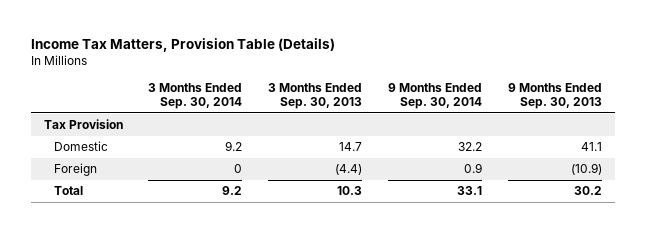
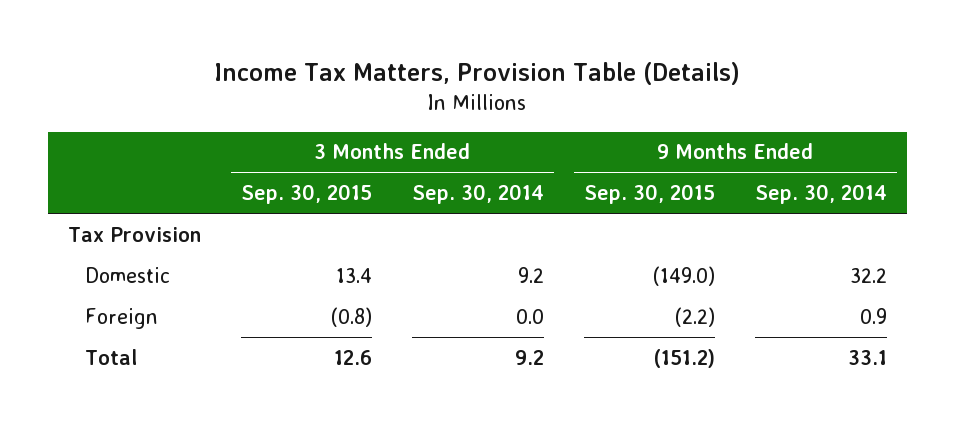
[268,83,363,110] 3 Months Ended Sep. 30, 2013 -> none
[508,83,603,110] 9 Months Ended Sep. 30, 2013 -> none
none -> [240,184,372,205] Sep. 30, 2015
none -> [583,184,715,205] Sep. 30, 2015
[234,164,243,174] 0 -> [515,308,544,324] 0.0

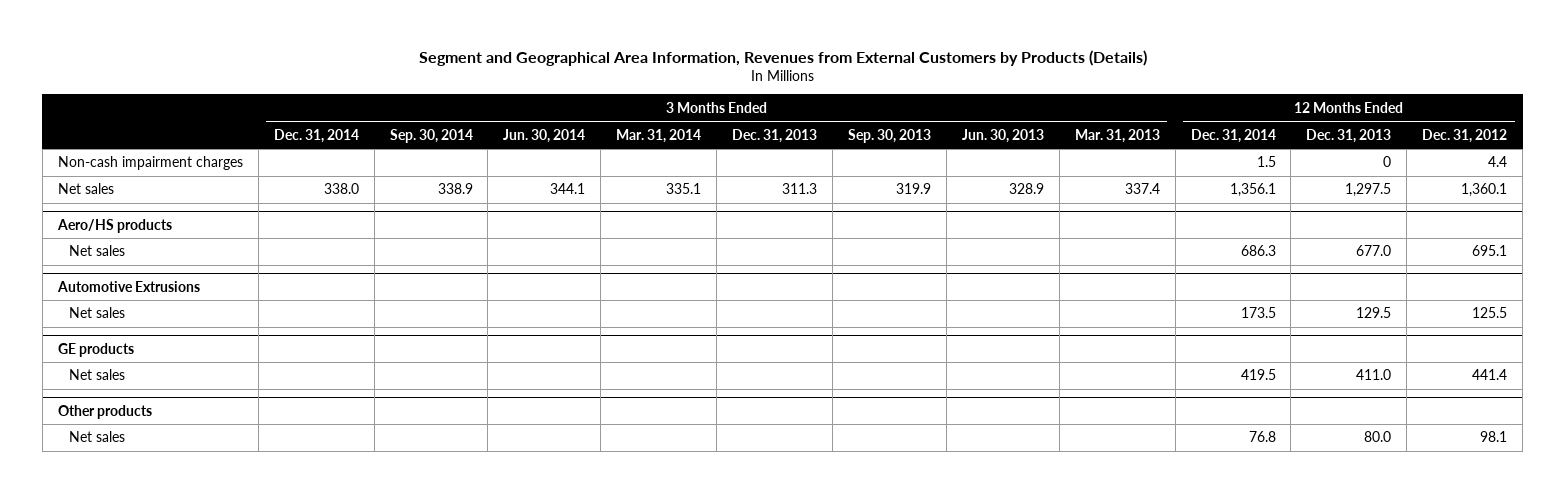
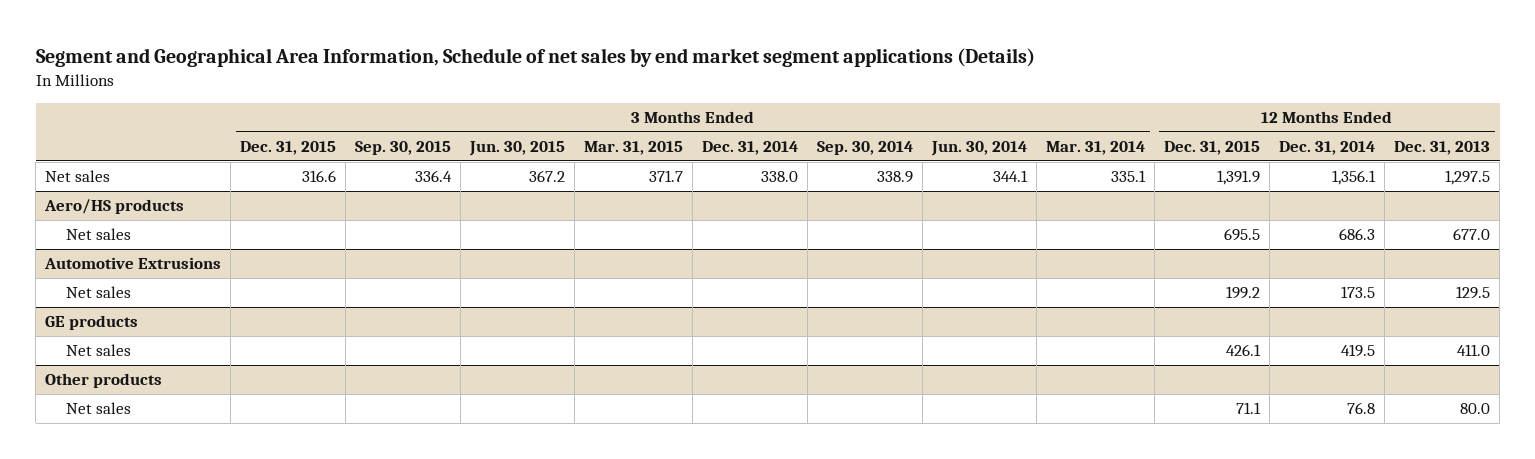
[418,50,1147,67] Segment and Geographical Area Information, Revenues from External Customers by Products (Details) -> [35,47,1035,67] Segment and Geographical Area Information, Schedule of net sales by end market segment applications (Details)
[732,128,818,143] Dec. 31, 2013 -> none
[847,128,931,143] Sep. 30, 2013 -> none
[961,128,1044,143] Jun. 30, 2013 -> none
[1074,128,1160,143] Mar. 31, 2013 -> none
[1422,128,1508,143] Dec. 31, 2012 -> none
none -> [240,141,337,156] Dec. 31, 2015
none -> [355,141,452,156] Sep. 30, 2015
none -> [469,141,566,157] Jun. 30, 2015
none -> [584,141,684,156] Mar. 31, 2015
none -> [1164,141,1261,156] Dec. 31, 2015
[57,156,243,171] Non-cash impairment charges -> none

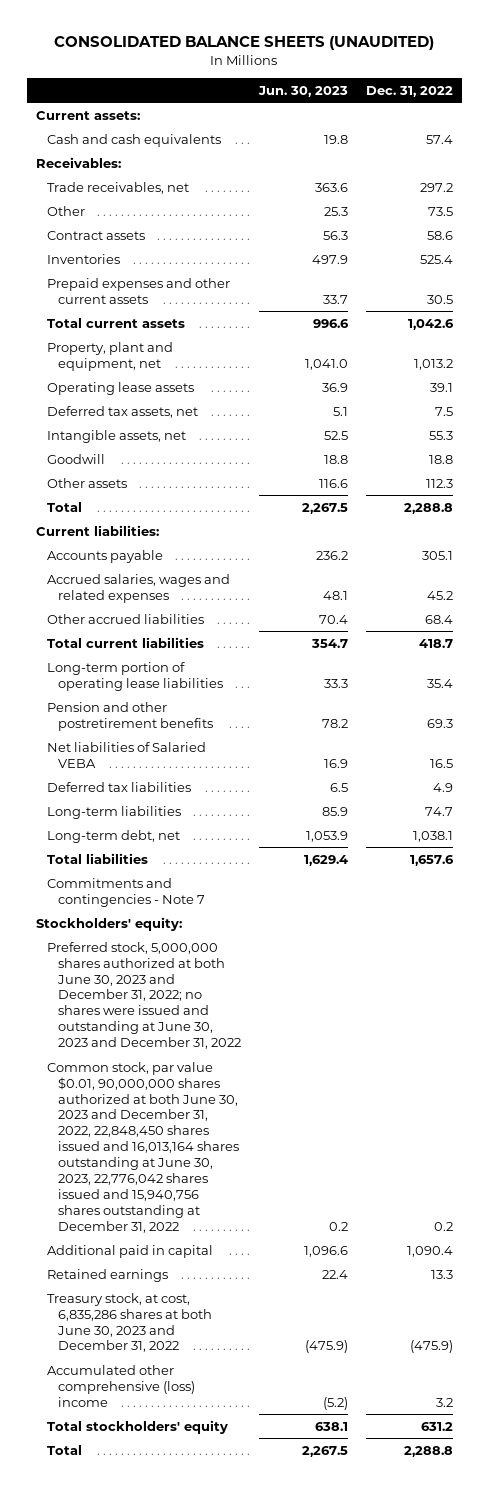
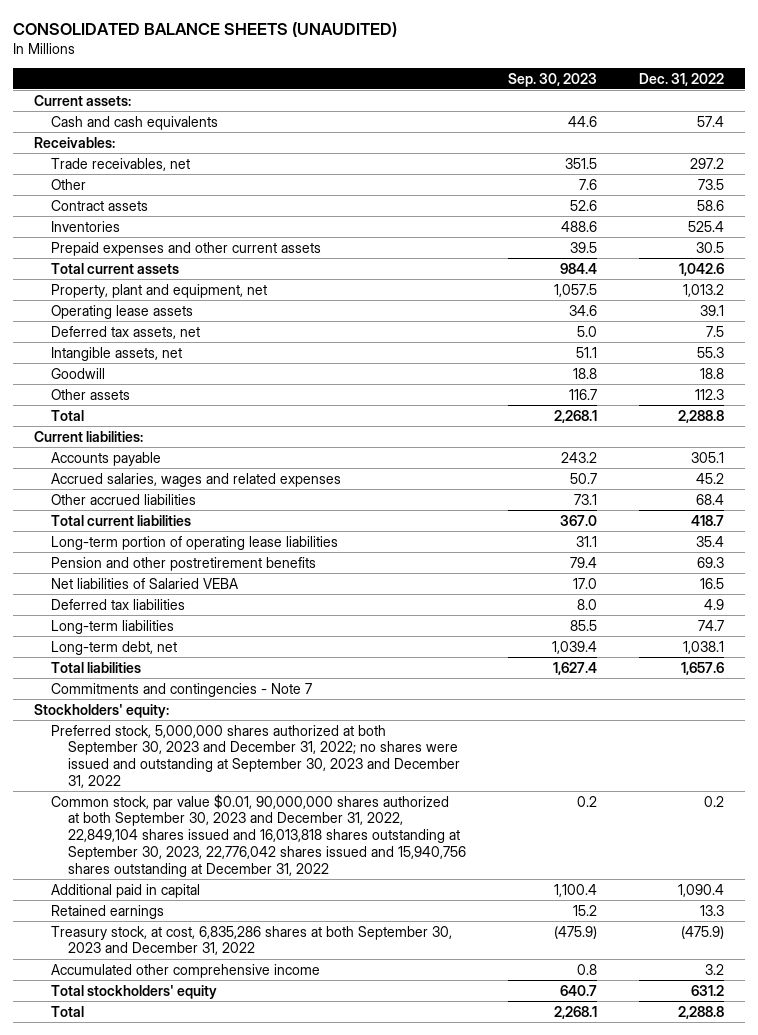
[258,85,349,97] Jun. 30, 2023 -> none
none -> [508,72,598,87] Sep. 30, 2023
[47,941,242,1050] Preferred stock, 5,000,000 shares authorized at both June 30, 2023 and December 31, 2022; no shares were issued and outstanding at June 30, 2023 and December 31, 2022 -> [51,724,461,789] Preferred stock, 5,000,000 shares authorized at both September 30, 2023 and December 31, 2022; no shares were issued and outstanding at September 30, 2023 and December 31, 2022
[47,1061,240,1233] Common stock, par value $0.01, 90,000,000 shares authorized at both June 30, 2023 and December 31, 2022, 22,848,450 shares issued and 16,013,164 shares outstanding at June 30, 2023, 22,776,042 shares issued and 15,940,756 shares outstanding at December 31, 2022 -> [51,793,467,878] Common stock, par value $0.01, 90,000,000 shares authorized at both September 30, 2023 and December 31, 2022, 22,849,104 shares issued and 16,013,818 shares outstanding at September 30, 2023, 22,776,042 shares issued and 15,940,756 shares outstanding at December 31, 2022
[47,1292,213,1353] Treasury stock, at cost, 6,835,286 shares at both June 30, 2023 and December 31, 2022 -> [51,925,453,956] Treasury stock, at cost, 6,835,286 shares at both September 30, 2023 and December 31, 2022
[47,1364,196,1407] Accumulated other comprehensive (loss) income -> [51,963,321,978] Accumulated other comprehensive income

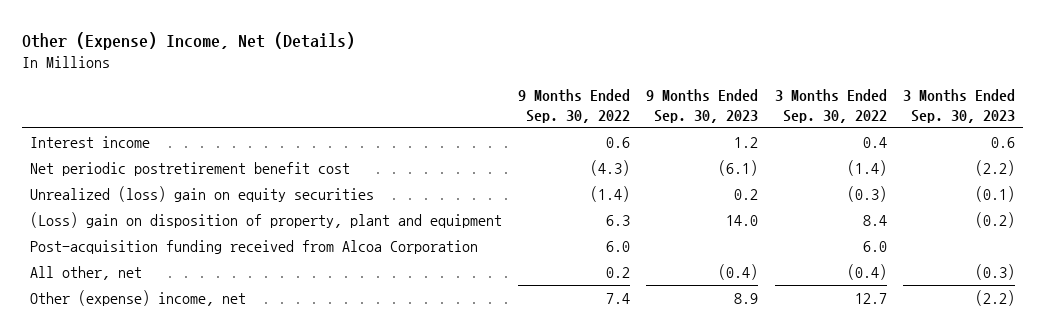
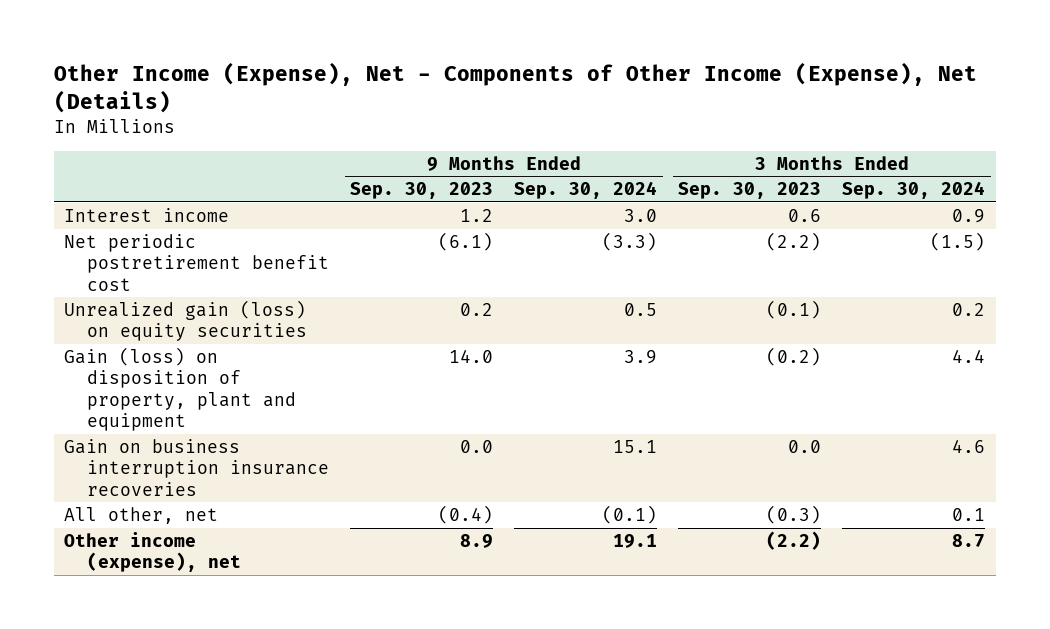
[21,31,355,50] Other (Expense) Income, Net (Details) -> [53,62,977,113] Other Income (Expense), Net - Components of Other Income (Expense), Net (Details)
[517,89,630,123] 9 Months Ended Sep. 30, 2022 -> none
[774,89,887,123] 3 Months Ended Sep. 30, 2022 -> none
none -> [514,181,658,200] Sep. 30, 2024
none -> [842,181,986,200] Sep. 30, 2024
[29,239,478,254] Post-acquisition funding received from Alcoa Corporation -> none
[29,185,374,202] Unrealized (loss) gain on equity securities -> [64,300,308,342] Unrealized gain (loss) on equity securities
[29,211,502,228] (Loss) gain on disposition of property, plant and equipment -> [64,347,297,432] Gain (loss) on disposition of property, plant and equipment
none -> [64,439,330,496] Gain on business interruption insurance recoveries
[29,289,246,306] Other (expense) income, net -> [64,532,242,573] Other income (expense), net

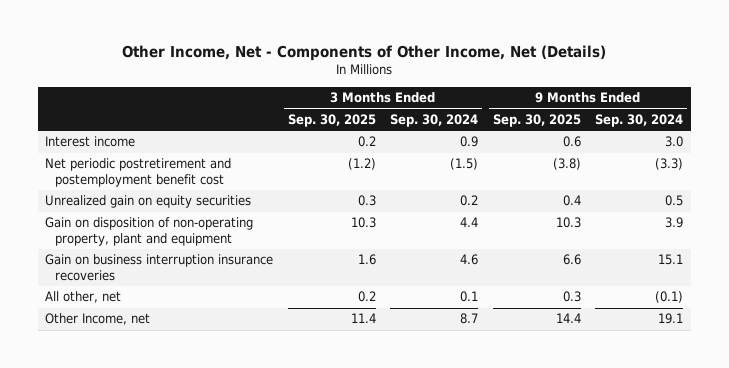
[53,62,977,113] Other Income (Expense), Net - Components of Other Income (Expense), Net (Details) -> [122,45,607,62] Other Income, Net - Components of Other Income, Net (Details)
[350,182,494,200] Sep. 30, 2023 -> none
[678,182,822,200] Sep. 30, 2023 -> none
none -> [287,113,376,127] Sep. 30, 2025
none -> [492,113,581,127] Sep. 30, 2025
[64,234,330,291] Net periodic postretirement benefit cost -> [45,158,232,188] Net periodic postretirement and postemployment benefit cost
[64,300,308,342] Unrealized gain (loss) on equity securities -> [45,195,252,209] Unrealized gain on equity securities
[64,347,297,432] Gain (loss) on disposition of property, plant and equipment -> [45,217,254,247] Gain on disposition of non-operating property, plant and equipment
[64,532,242,573] Other income (expense), net -> [45,313,151,326] Other Income, net

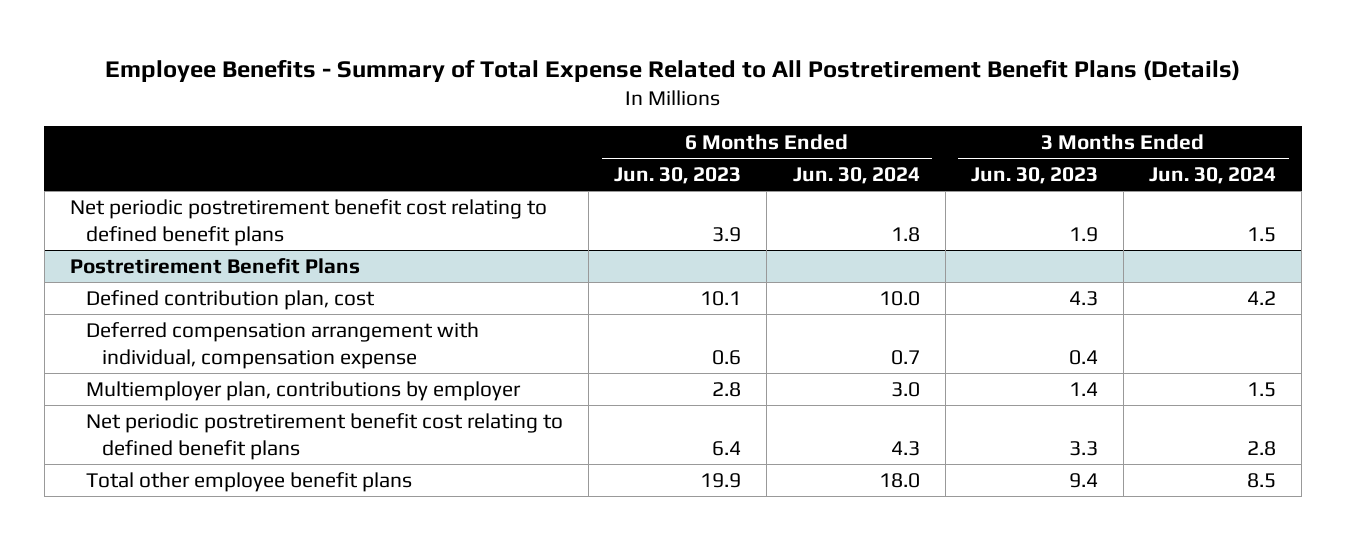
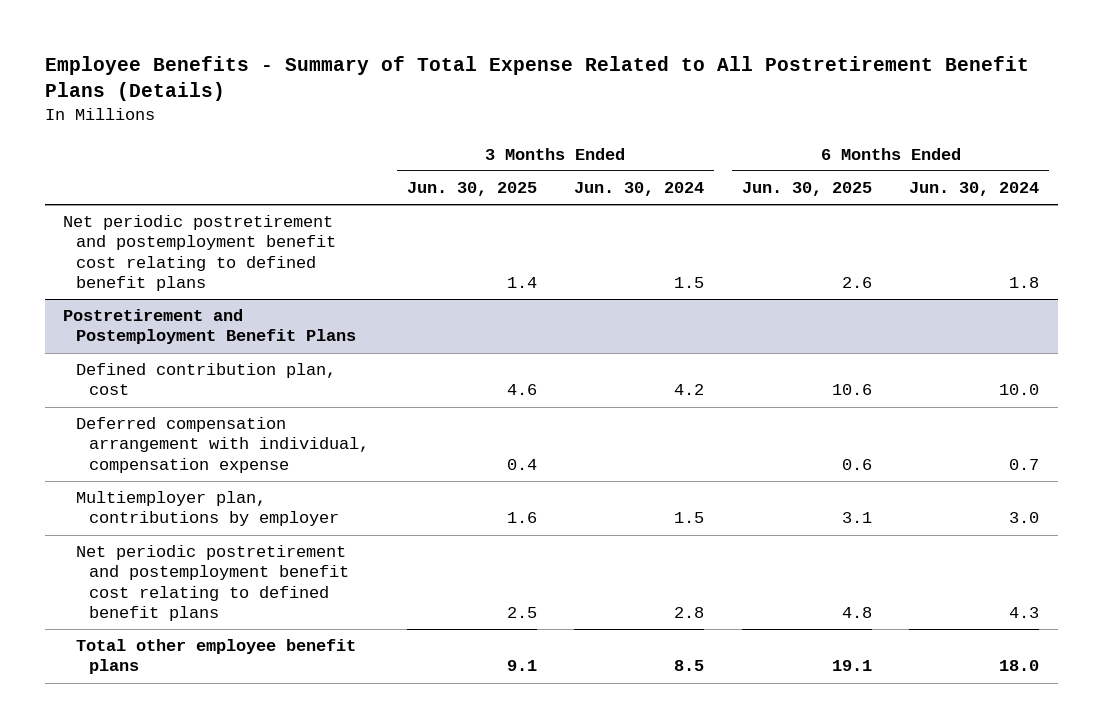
[614,167,742,185] Jun. 30, 2023 -> none
[970,167,1098,185] Jun. 30, 2023 -> none
none -> [406,182,537,197] Jun. 30, 2025
none -> [741,182,872,197] Jun. 30, 2025
[69,198,547,246] Net periodic postretirement benefit cost relating to defined benefit plans -> [63,215,337,291] Net periodic postretirement and postemployment benefit cost relating to defined benefit plans
[69,257,360,274] Postretirement Benefit Plans -> [63,309,357,345] Postretirement and Postemployment Benefit Plans
[86,412,564,460] Net periodic postretirement benefit cost relating to defined benefit plans -> [76,545,349,621] Net periodic postretirement and postemployment benefit cost relating to defined benefit plans

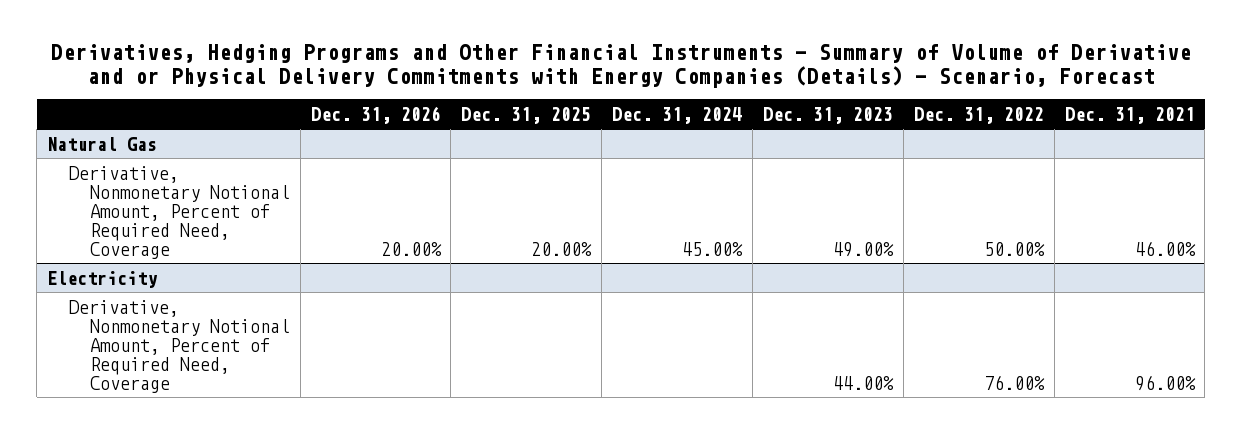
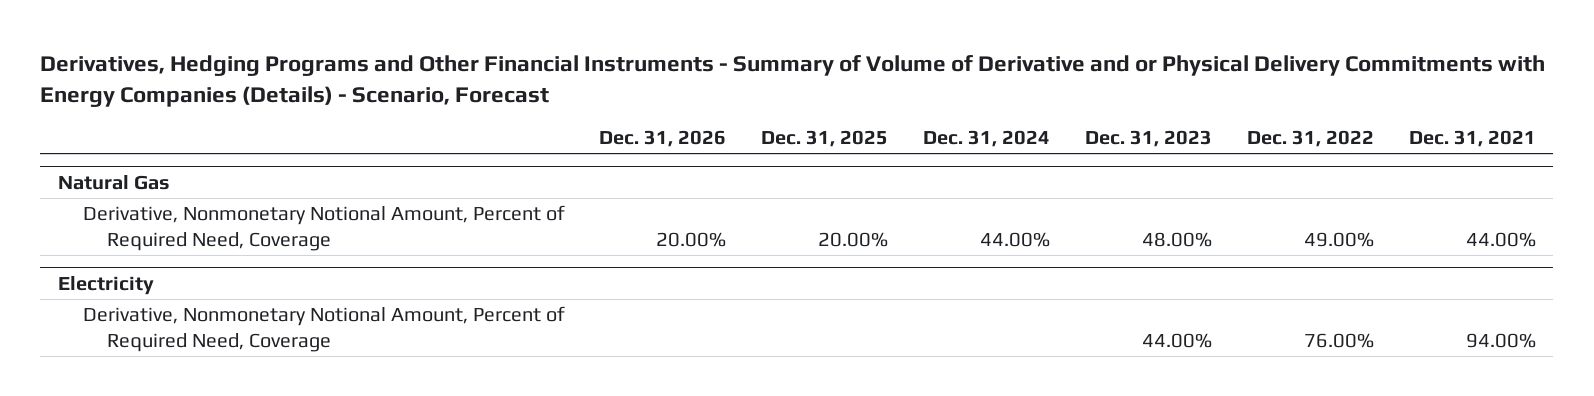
[682,241,744,256] 45.00% -> [980,231,1051,247] 44.00%
[832,241,894,257] 49.00% -> [1141,231,1212,247] 48.00%
[983,241,1045,256] 50.00% -> [1303,231,1374,247] 49.00%
[1134,240,1196,256] 46.00% -> [1465,231,1536,247] 44.00%
[1134,374,1196,391] 96.00% -> [1465,332,1536,348] 94.00%

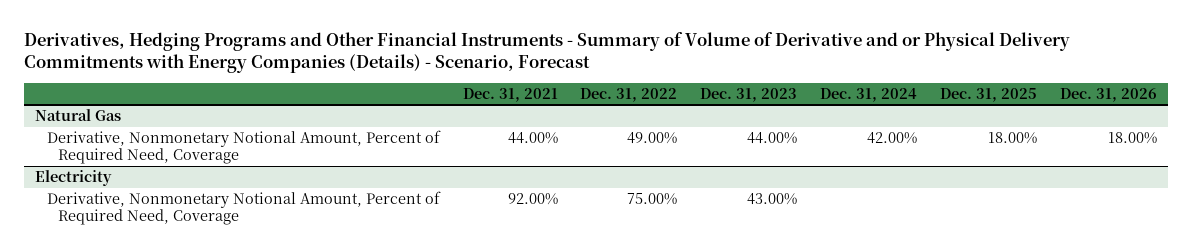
[656,231,727,247] 20.00% -> [1107,132,1157,145] 18.00%
[818,231,889,247] 20.00% -> [987,132,1037,145] 18.00%
[980,231,1051,247] 44.00% -> [867,132,918,145] 42.00%
[1141,231,1212,247] 48.00% -> [747,132,798,145] 44.00%
[1141,332,1212,348] 44.00% -> [747,193,798,206] 43.00%
[1303,332,1374,348] 76.00% -> [627,193,678,206] 75.00%
[1465,332,1536,348] 94.00% -> [507,193,558,206] 92.00%

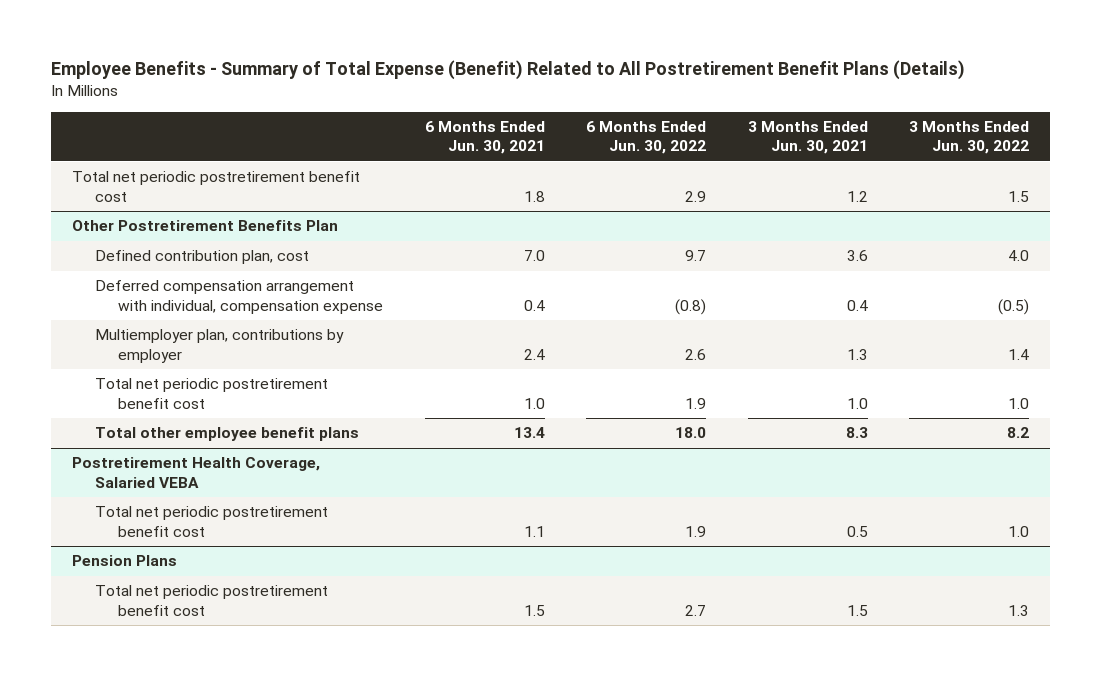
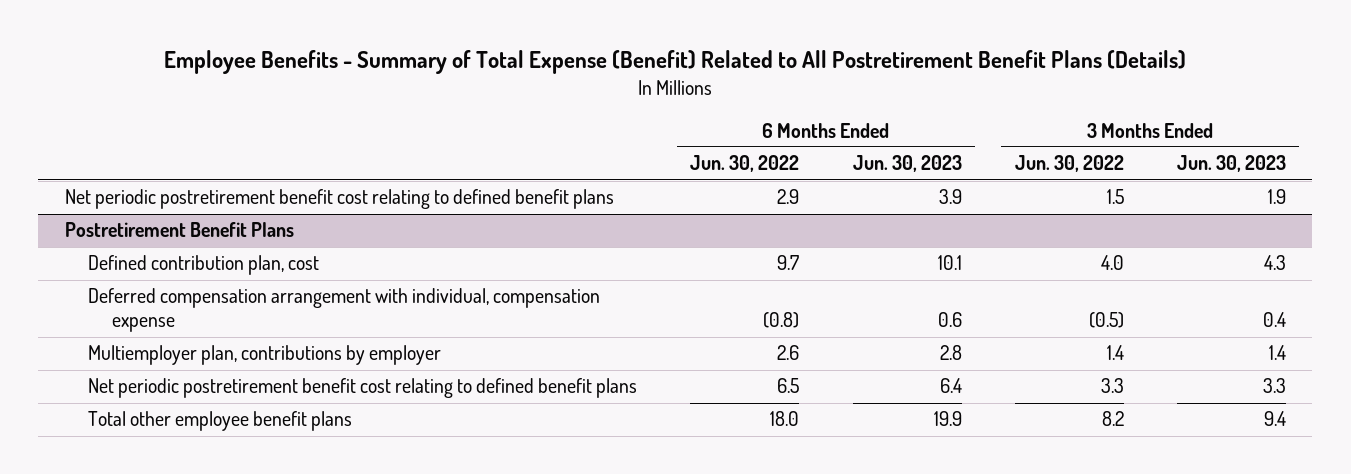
[424,121,545,155] 6 Months Ended Jun. 30, 2021 -> none
[747,121,868,155] 3 Months Ended Jun. 30, 2021 -> none
none -> [852,155,962,173] Jun. 30, 2023
none -> [1176,155,1286,173] Jun. 30, 2023
[72,171,361,202] Total net periodic postretirement benefit cost -> [64,189,614,210] Net periodic postretirement benefit cost relating to defined benefit plans
[72,220,339,232] Other Postretirement Benefits Plan -> [64,222,294,238] Postretirement Benefit Plans
[95,378,329,409] Total net periodic postretirement benefit cost -> [88,378,638,399] Net periodic postretirement benefit cost relating to defined benefit plans
[685,397,707,409] 1.9 -> [777,378,800,394] 6.5
[1008,397,1030,409] 1.0 -> [1100,378,1124,394] 3.3
[72,457,321,488] Postretirement Health Coverage, Salaried VEBA -> none
[95,506,329,537] Total net periodic postretirement benefit cost -> none
[72,555,178,567] Pension Plans -> none
[95,585,329,616] Total net periodic postretirement benefit cost -> none

